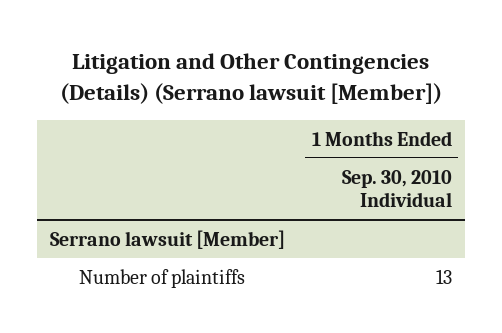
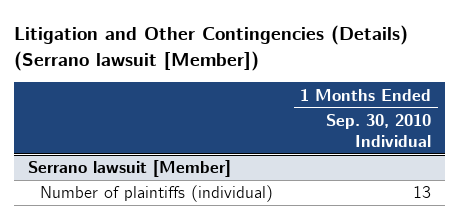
[78,268,245,288] Number of plaintiffs -> [39,185,273,203] Number of plaintiffs (individual)

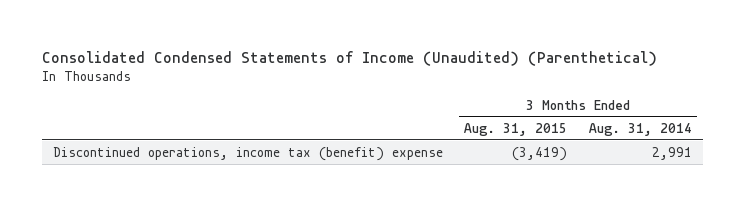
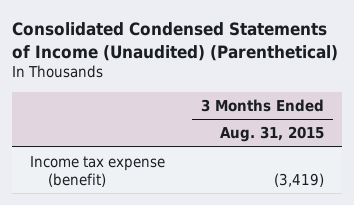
[589,122,693,136] Aug. 31, 2014 -> none
[52,147,443,162] Discontinued operations, income tax (benefit) expense -> [30,156,166,187] Income tax expense (benefit)

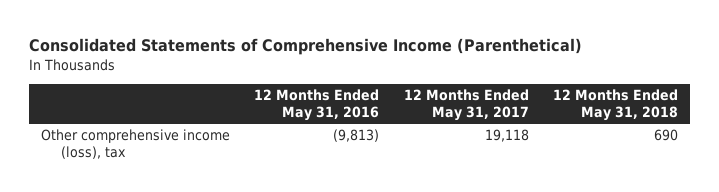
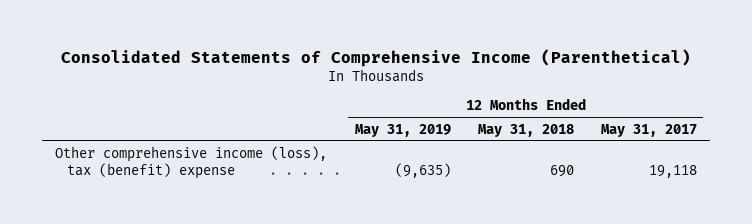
[254,89,380,121] 12 Months Ended May 31, 2016 -> none
none -> [354,123,451,137] May 31, 2019
[41,129,231,160] Other comprehensive income (loss), tax -> [55,146,328,180] Other comprehensive income (loss), tax (benefit) expense

